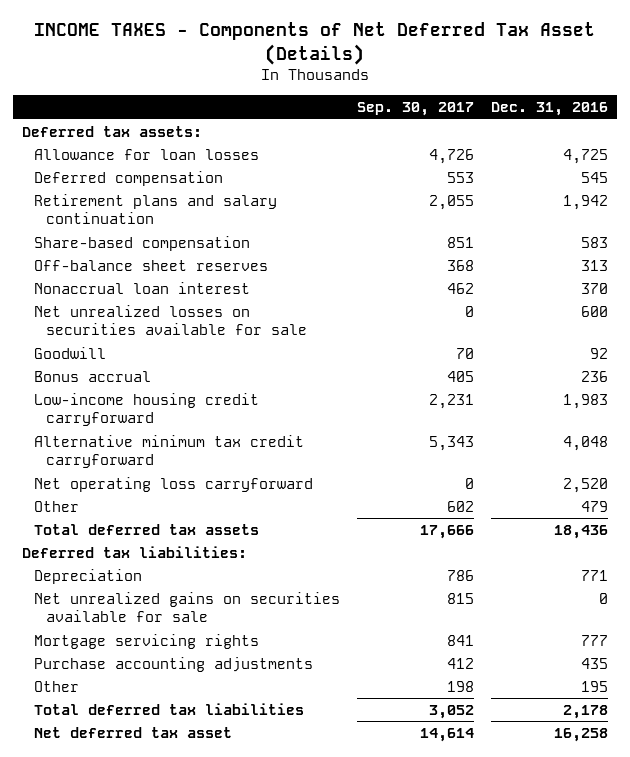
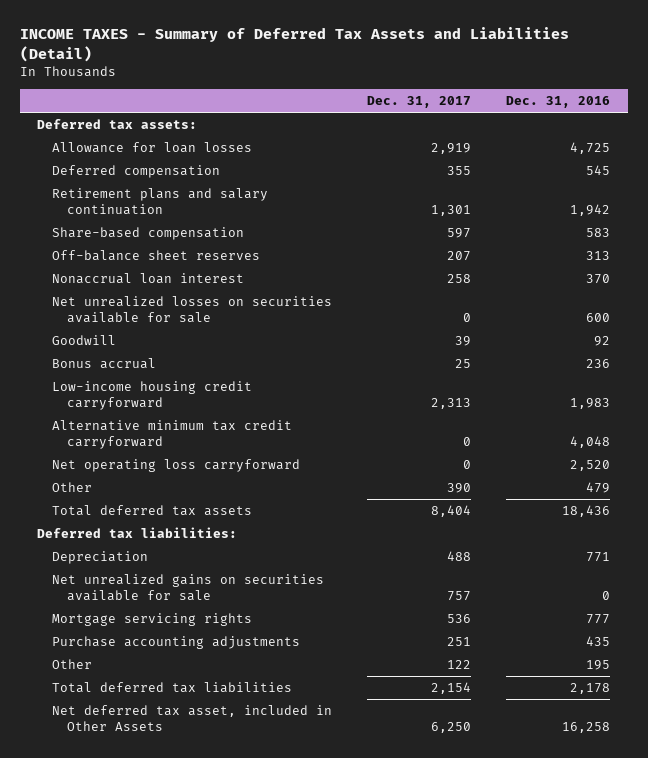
[34,22,596,65] INCOME TAXES - Components of Net Deferred Tax Asset (Details) -> [19,27,569,63] INCOME TAXES - Summary of Deferred Tax Assets and Liabilities (Detail)
[357,102,475,117] Sep. 30, 2017 -> none
none -> [367,95,472,108] Dec. 31, 2017
[33,727,232,739] Net deferred tax asset -> [52,705,333,731] Net deferred tax asset, included in Other Assets

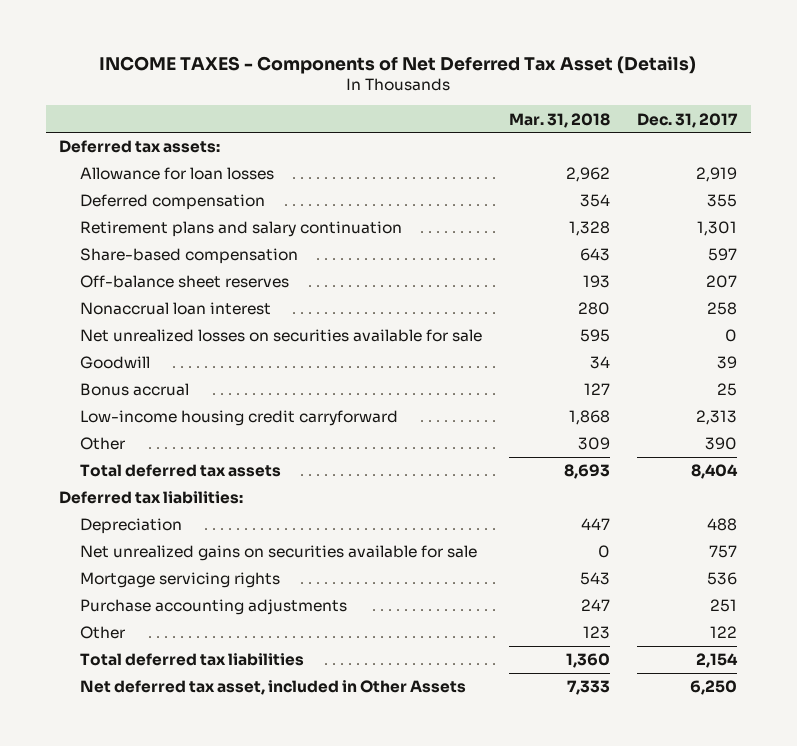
[19,27,569,63] INCOME TAXES - Summary of Deferred Tax Assets and Liabilities (Detail) -> [99,55,697,74] INCOME TAXES - Components of Net Deferred Tax Asset (Details)
[506,95,611,108] Dec. 31, 2016 -> none
none -> [509,112,611,128] Mar. 31, 2018
[52,420,293,449] Alternative minimum tax credit carryforward -> none
[52,459,301,473] Net operating loss carryforward -> none

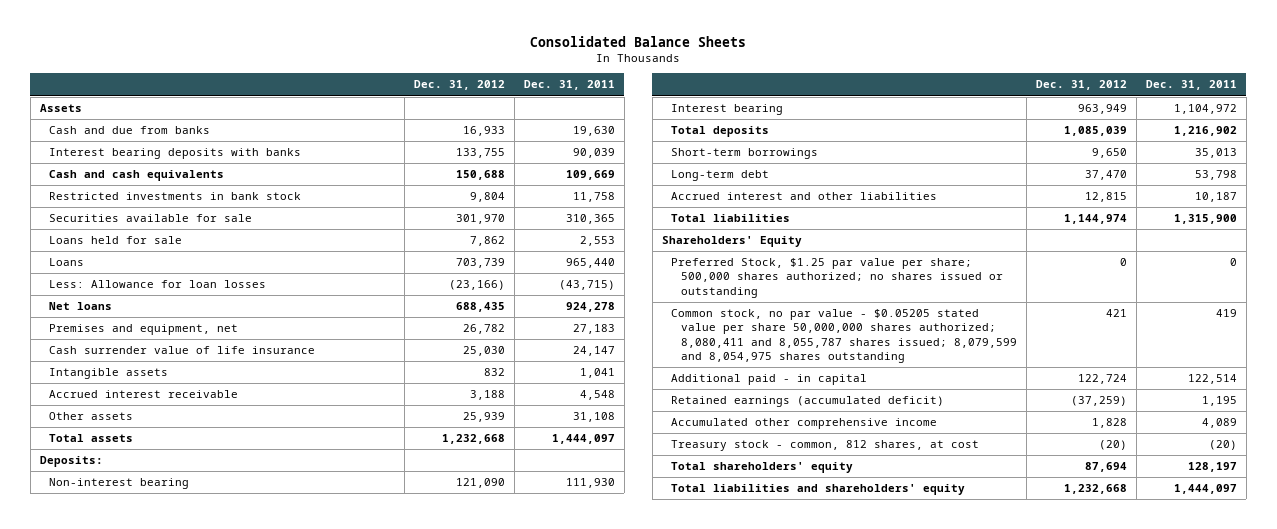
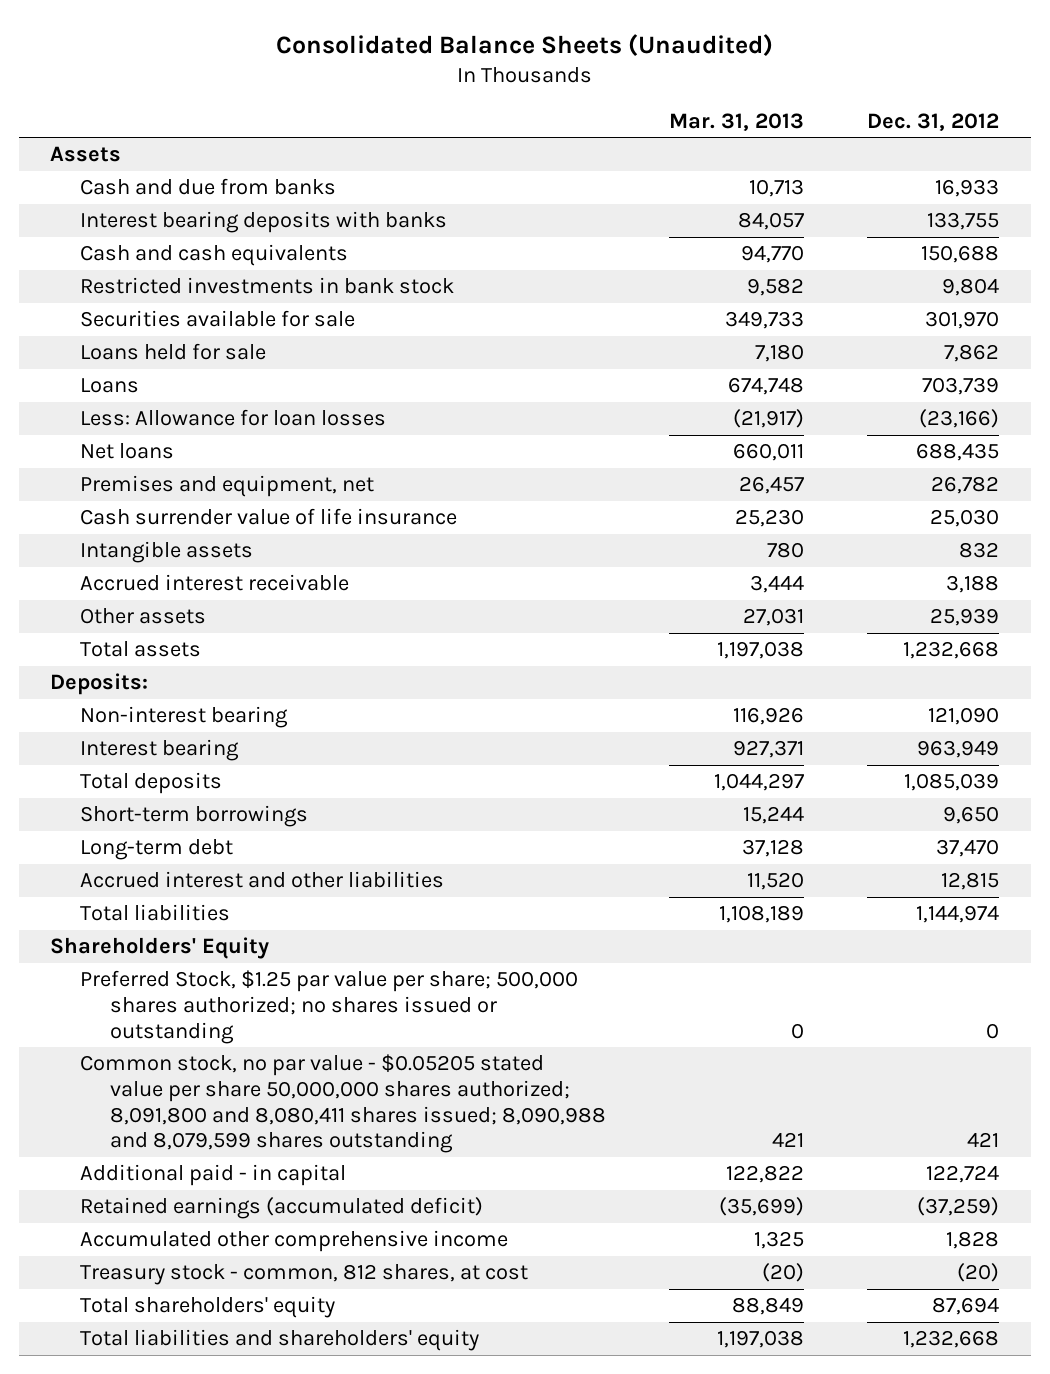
[530,36,747,48] Consolidated Balance Sheets -> [275,33,773,56] Consolidated Balance Sheets (Unaudited)
[523,80,615,91] Dec. 31, 2011 -> none
none -> [669,112,805,131] Mar. 31, 2013
[671,309,1017,363] Common stock, no par value - $0.05205 stated value per share 50,000,000 shares authorized; 8,080,411 and 8,055,787 shares issued; 8,079,599 and 8,054,975 shares outstanding -> [80,1054,607,1154] Common stock, no par value - $0.05205 stated value per share 50,000,000 shares authorized; 8,091,800 and 8,080,411 shares issued; 8,090,988 and 8,079,599 shares outstanding

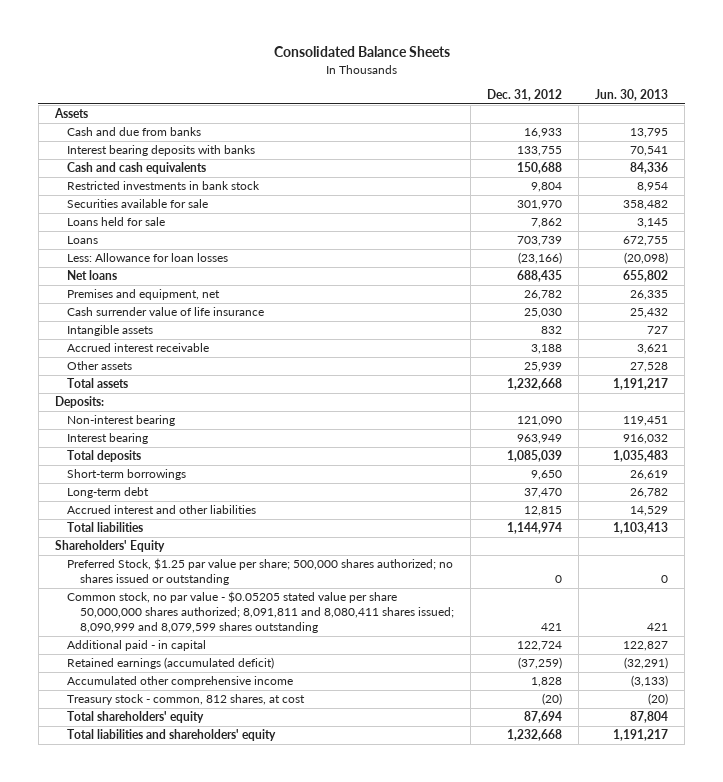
[275,33,773,56] Consolidated Balance Sheets (Unaudited) -> [273,46,450,58] Consolidated Balance Sheets
[669,112,805,131] Mar. 31, 2013 -> none
none -> [595,89,669,102] Jun. 30, 2013
[80,1054,607,1154] Common stock, no par value - $0.05205 stated value per share 50,000,000 shares authorized; 8,091,800 and 8,080,411 shares issued; 8,090,988 and 8,079,599 shares outstanding -> [67,591,454,633] Common stock, no par value - $0.05205 stated value per share 50,000,000 shares authorized; 8,091,811 and 8,080,411 shares issued; 8,090,999 and 8,079,599 shares outstanding

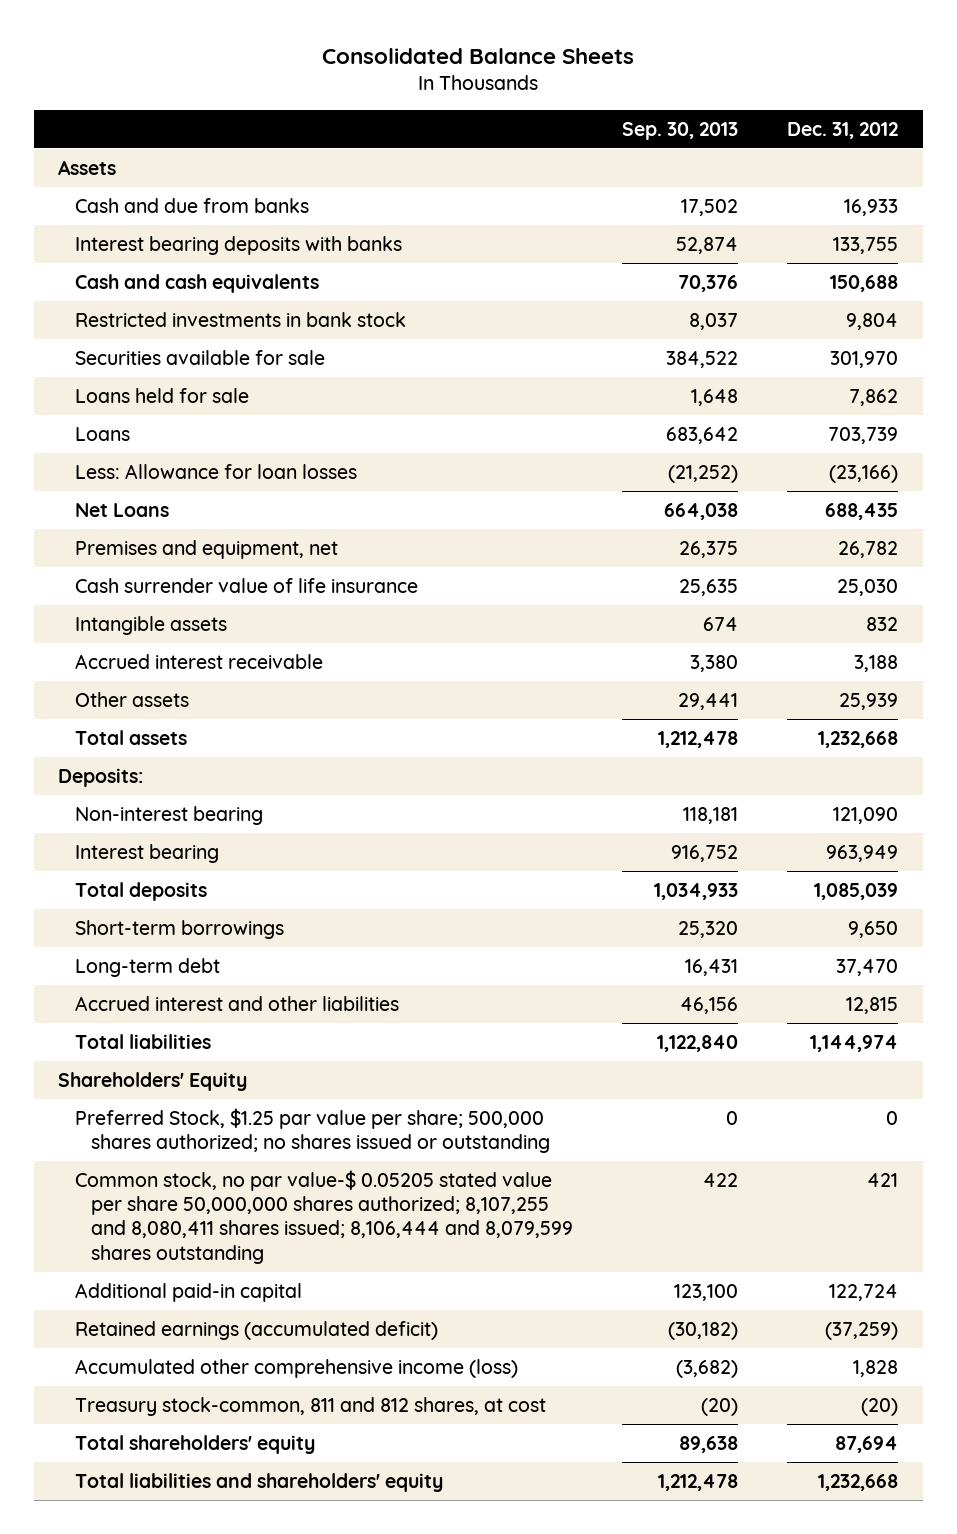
[595,89,669,102] Jun. 30, 2013 -> none
none -> [622,121,739,140] Sep. 30, 2013
[67,270,118,281] Net loans -> [74,503,169,518] Net Loans
[67,591,454,633] Common stock, no par value - $0.05205 stated value per share 50,000,000 shares authorized; 8,091,811 and 8,080,411 shares issued; 8,090,999 and 8,079,599 shares outstanding -> [74,1170,573,1264] Common stock, no par value-$ 0.05205 stated value per share 50,000,000 shares authorized; 8,107,255 and 8,080,411 shares issued; 8,106,444 and 8,079,599 shares outstanding
[67,640,207,652] Additional paid - in capital -> [74,1283,302,1303] Additional paid-in capital
[67,676,294,688] Accumulated other comprehensive income -> [74,1359,518,1379] Accumulated other comprehensive income (loss)
[67,694,306,706] Treasury stock - common, 812 shares, at cost -> [74,1397,546,1417] Treasury stock-common, 811 and 812 shares, at cost

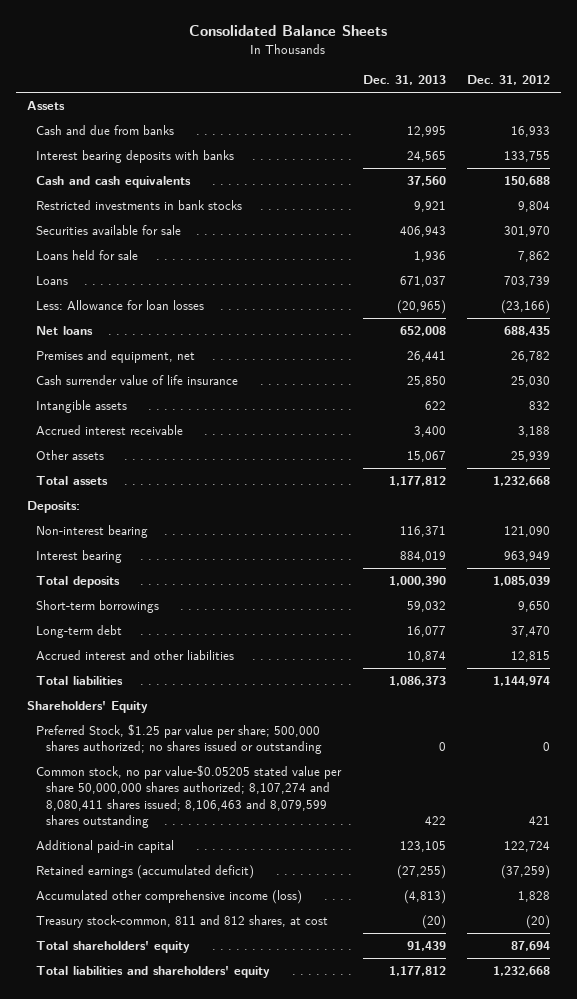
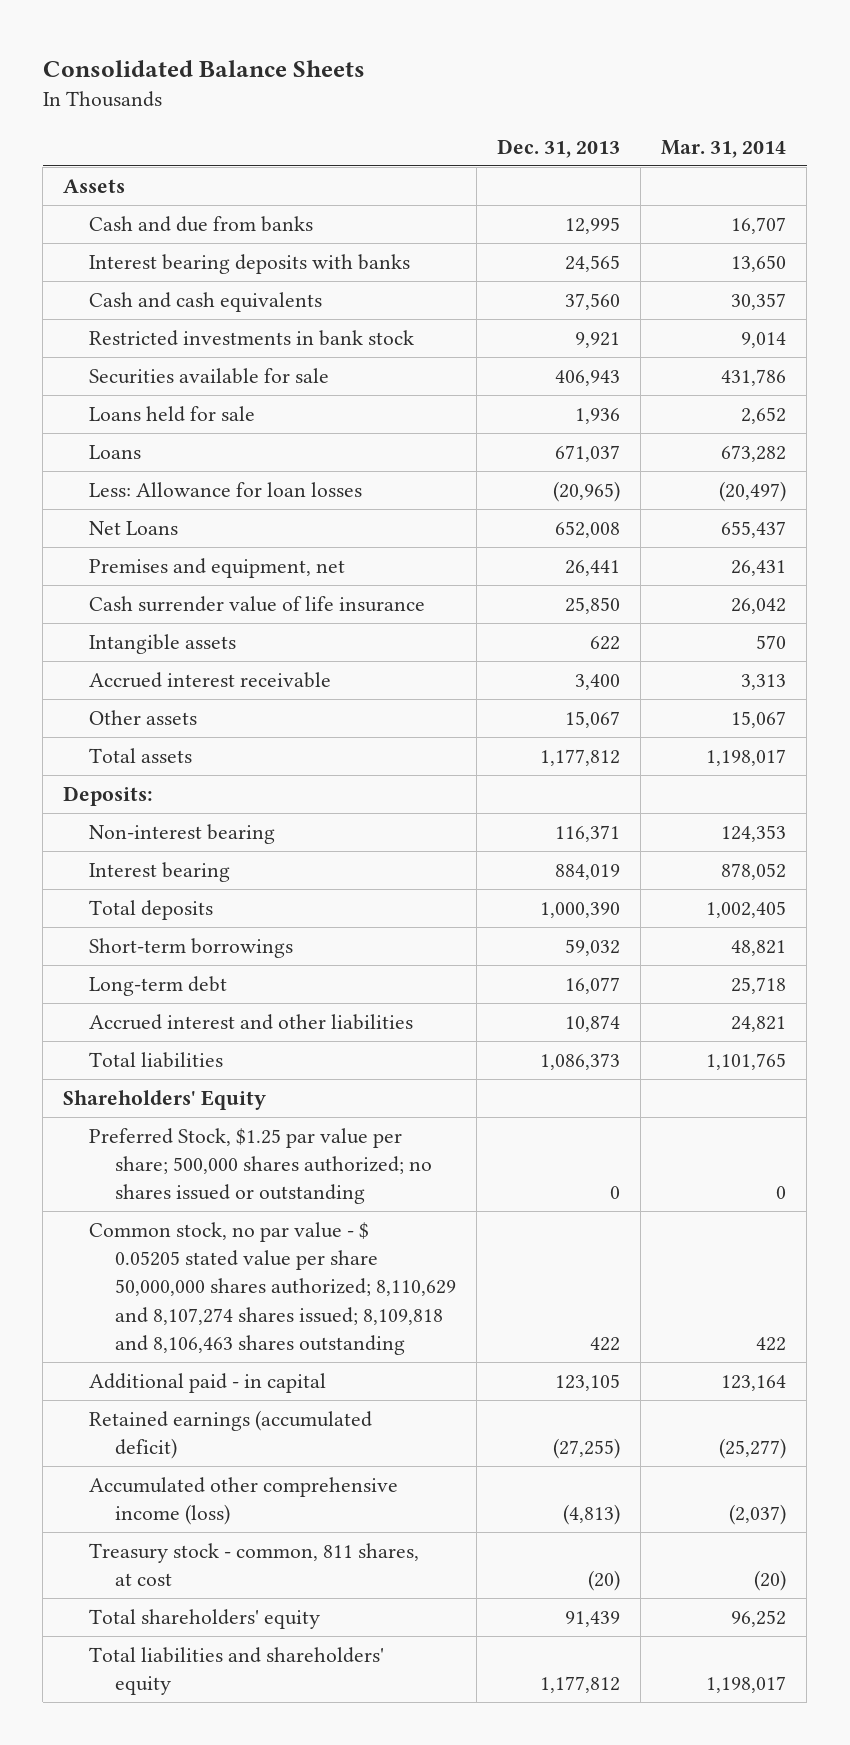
[466,75,550,86] Dec. 31, 2012 -> none
none -> [661,139,787,158] Mar. 31, 2014
[36,199,243,210] Restricted investments in bank stocks -> [89,330,415,347] Restricted investments in bank stock
[36,325,94,335] Net loans -> [89,521,179,536] Net Loans
[36,764,343,829] Common stock, no par value-$0.05205 stated value per share 50,000,000 shares authorized; 8,107,274 and 8,080,411 shares issued; 8,106,463 and 8,079,599 shares outstanding -> [89,1222,457,1355] Common stock, no par value - $ 0.05205 stated value per share 50,000,000 shares authorized; 8,110,629 and 8,107,274 shares issued; 8,109,818 and 8,106,463 shares outstanding
[36,839,175,853] Additional paid-in capital -> [89,1373,327,1394] Additional paid - in capital
[36,914,329,928] Treasury stock-common, 811 and 812 shares, at cost -> [89,1543,420,1587] Treasury stock - common, 811 shares, at cost

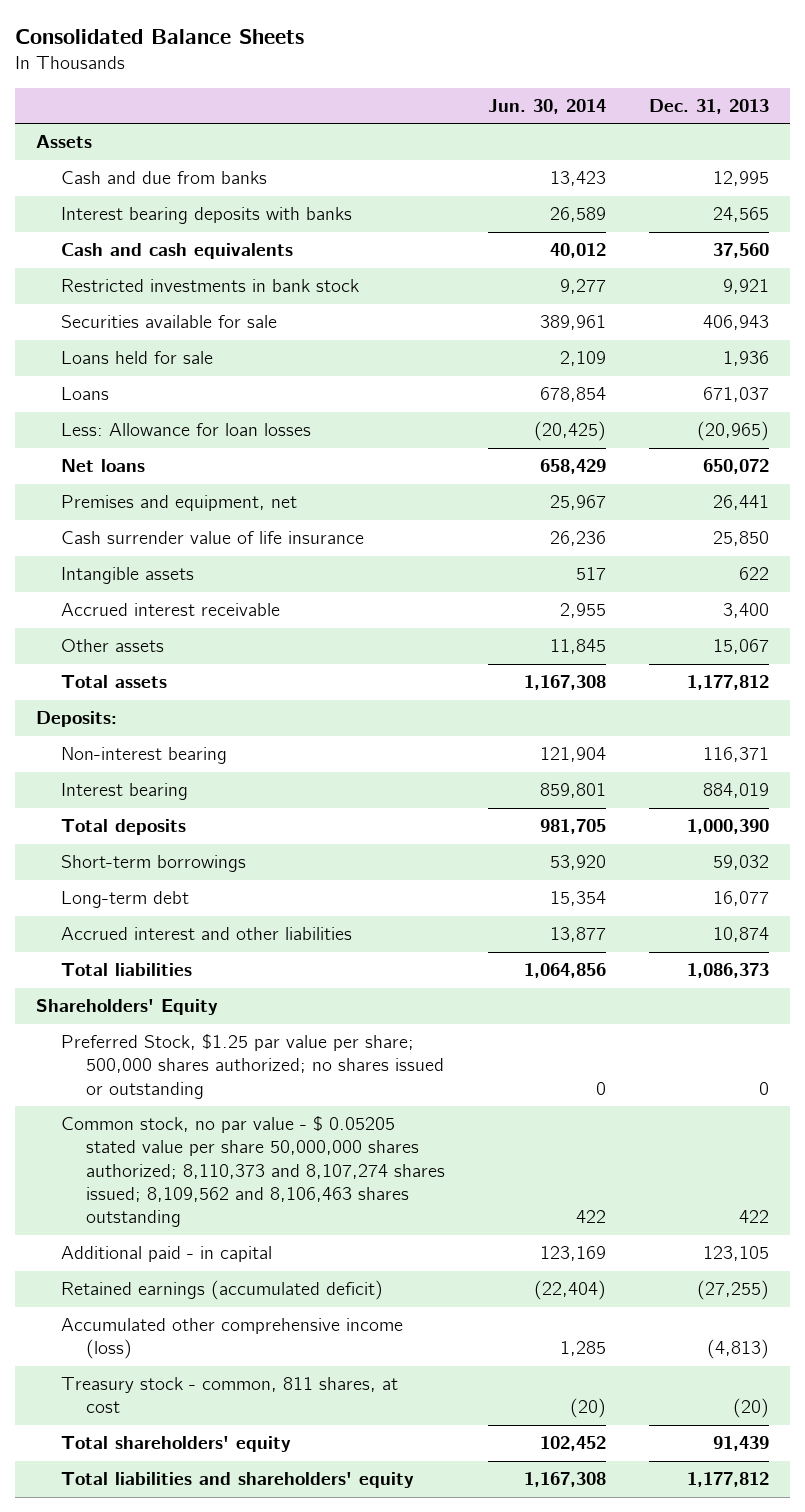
[661,139,787,158] Mar. 31, 2014 -> none
none -> [488,99,607,115] Jun. 30, 2014
[89,521,179,536] Net Loans -> [61,459,146,473] Net loans
[555,521,621,539] 652,008 -> [702,459,769,475] 650,072
[89,1222,457,1355] Common stock, no par value - $ 0.05205 stated value per share 50,000,000 shares authorized; 8,110,629 and 8,107,274 shares issued; 8,109,818 and 8,106,463 shares outstanding -> [61,1116,446,1228] Common stock, no par value - $ 0.05205 stated value per share 50,000,000 shares authorized; 8,110,373 and 8,107,274 shares issued; 8,109,562 and 8,106,463 shares outstanding

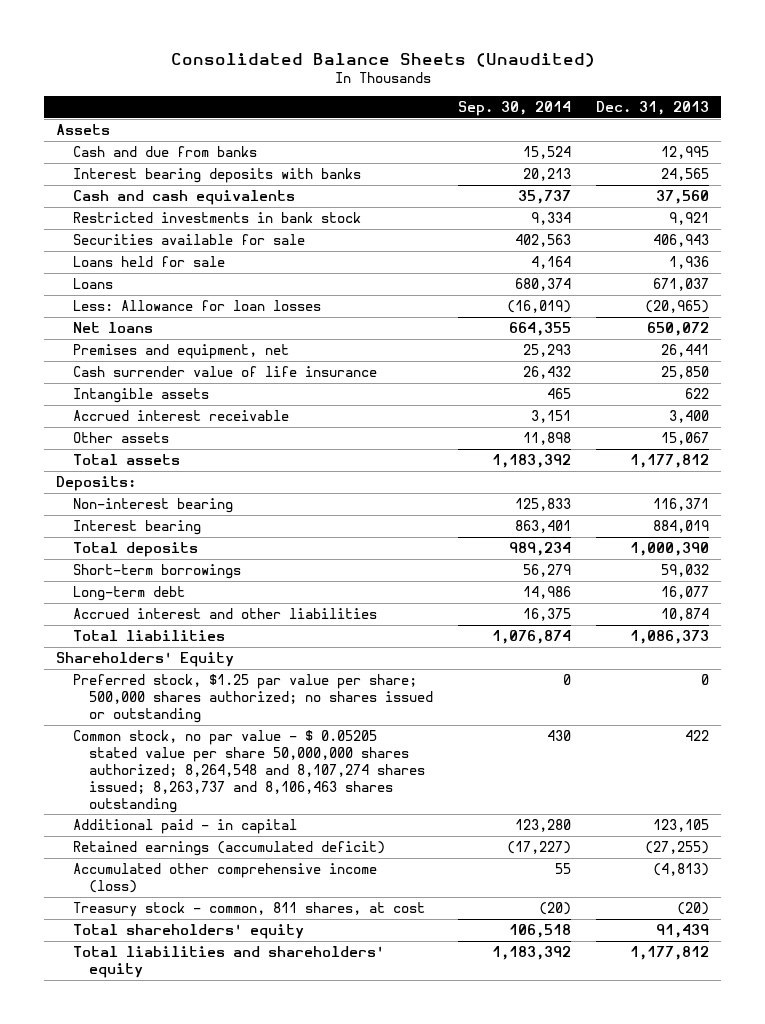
[15,29,305,45] Consolidated Balance Sheets -> [170,52,595,67] Consolidated Balance Sheets (Unaudited)
[488,99,607,115] Jun. 30, 2014 -> none
none -> [457,101,571,117] Sep. 30, 2014
[61,1034,445,1099] Preferred Stock, $1.25 par value per share; 500,000 shares authorized; no shares issued or outstanding -> [72,673,433,723] Preferred stock, $1.25 par value per share; 500,000 shares authorized; no shares issued or outstanding
[61,1116,446,1228] Common stock, no par value - $ 0.05205 stated value per share 50,000,000 shares authorized; 8,110,373 and 8,107,274 shares issued; 8,109,562 and 8,106,463 shares outstanding -> [72,729,425,813] Common stock, no par value - $ 0.05205 stated value per share 50,000,000 shares authorized; 8,264,548 and 8,107,274 shares issued; 8,263,737 and 8,106,463 shares outstanding

